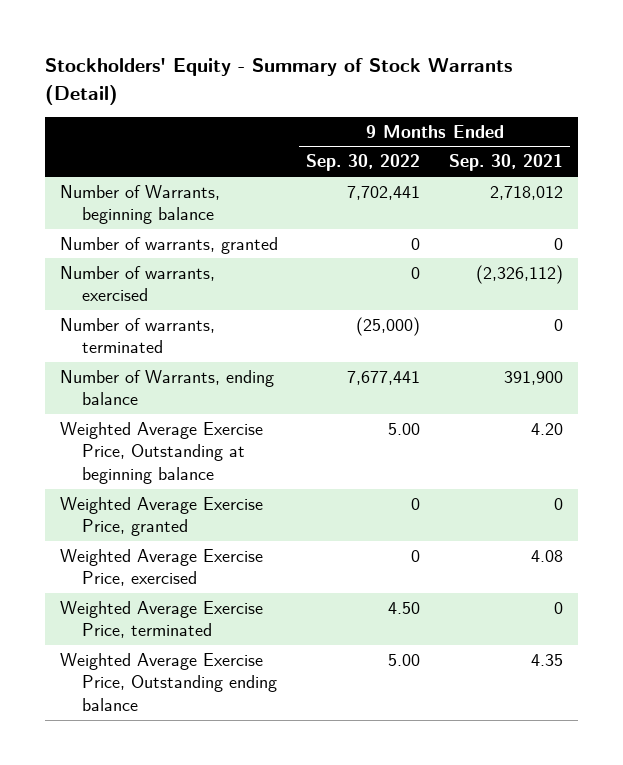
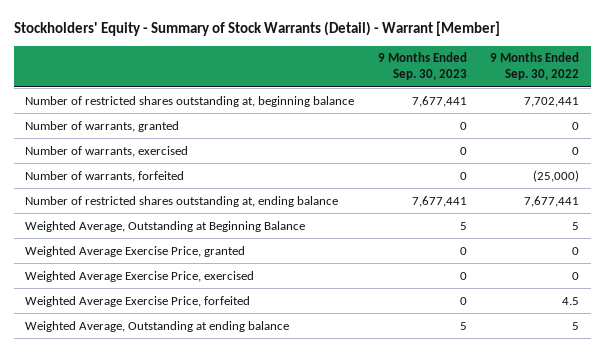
[45,58,513,105] Stockholders' Equity - Summary of Stock Warrants (Detail) -> [13,21,500,37] Stockholders' Equity - Summary of Stock Warrants (Detail) - Warrant [Member]
[449,154,564,172] Sep. 30, 2021 -> none
none -> [377,52,467,81] 9 Months Ended Sep. 30, 2023
[59,184,220,225] Number of Warrants, beginning balance -> [25,95,355,107] Number of restricted shares outstanding at, beginning balance
[59,317,215,354] Number of warrants, terminated -> [25,170,185,182] Number of warrants, forfeited
[59,369,274,406] Number of Warrants, ending balance -> [25,195,339,207] Number of restricted shares outstanding at, ending balance
[59,421,263,484] Weighted Average Exercise Price, Outstanding at beginning balance -> [25,220,306,232] Weighted Average, Outstanding at Beginning Balance
[388,422,421,435] 5.00 -> [571,221,579,230] 5
[59,600,263,639] Weighted Average Exercise Price, terminated -> [25,295,251,307] Weighted Average Exercise Price, forfeited
[388,601,421,614] 4.50 -> [561,296,579,305] 4.5
[59,652,277,711] Weighted Average Exercise Price, Outstanding ending balance -> [25,320,290,332] Weighted Average, Outstanding at ending balance
[388,653,421,666] 5.00 -> [571,321,579,330] 5

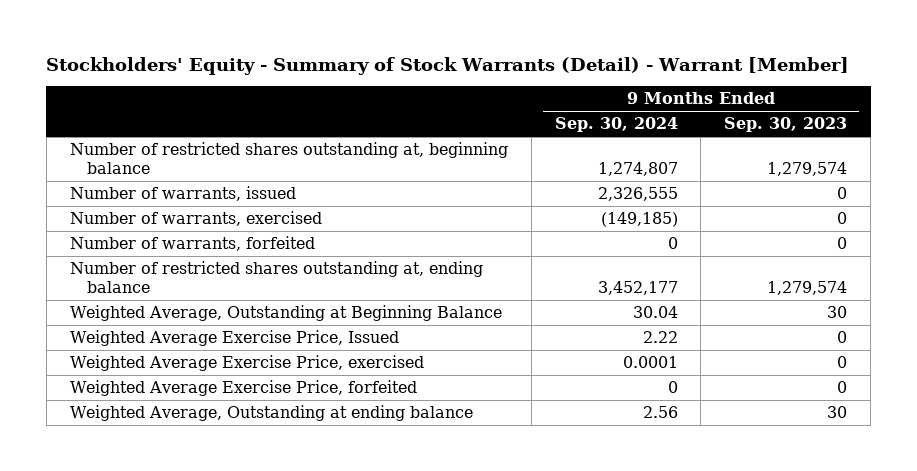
[489,52,579,81] 9 Months Ended Sep. 30, 2022 -> none
none -> [554,117,678,133] Sep. 30, 2024
[411,95,467,107] 7,677,441 -> [767,161,848,176] 1,279,574
[25,120,180,132] Number of warrants, granted -> [69,186,296,202] Number of warrants, issued
[411,195,467,207] 7,677,441 -> [767,280,848,295] 1,279,574
[459,221,467,230] 5 -> [827,306,848,319] 30
[25,245,246,257] Weighted Average Exercise Price, granted -> [69,330,399,347] Weighted Average Exercise Price, Issued
[459,321,467,330] 5 -> [827,406,848,419] 30

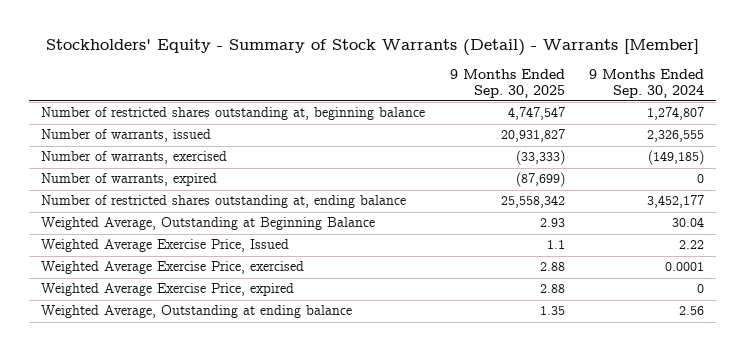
[46,56,850,75] Stockholders' Equity - Summary of Stock Warrants (Detail) - Warrant [Member] -> [45,39,699,57] Stockholders' Equity - Summary of Stock Warrants (Detail) - Warrants [Member]
[724,117,848,133] Sep. 30, 2023 -> none
none -> [449,69,565,98] 9 Months Ended Sep. 30, 2025
[69,236,315,252] Number of warrants, forfeited -> [41,173,218,187] Number of warrants, expired
[69,380,417,397] Weighted Average Exercise Price, forfeited -> [41,283,295,297] Weighted Average Exercise Price, expired

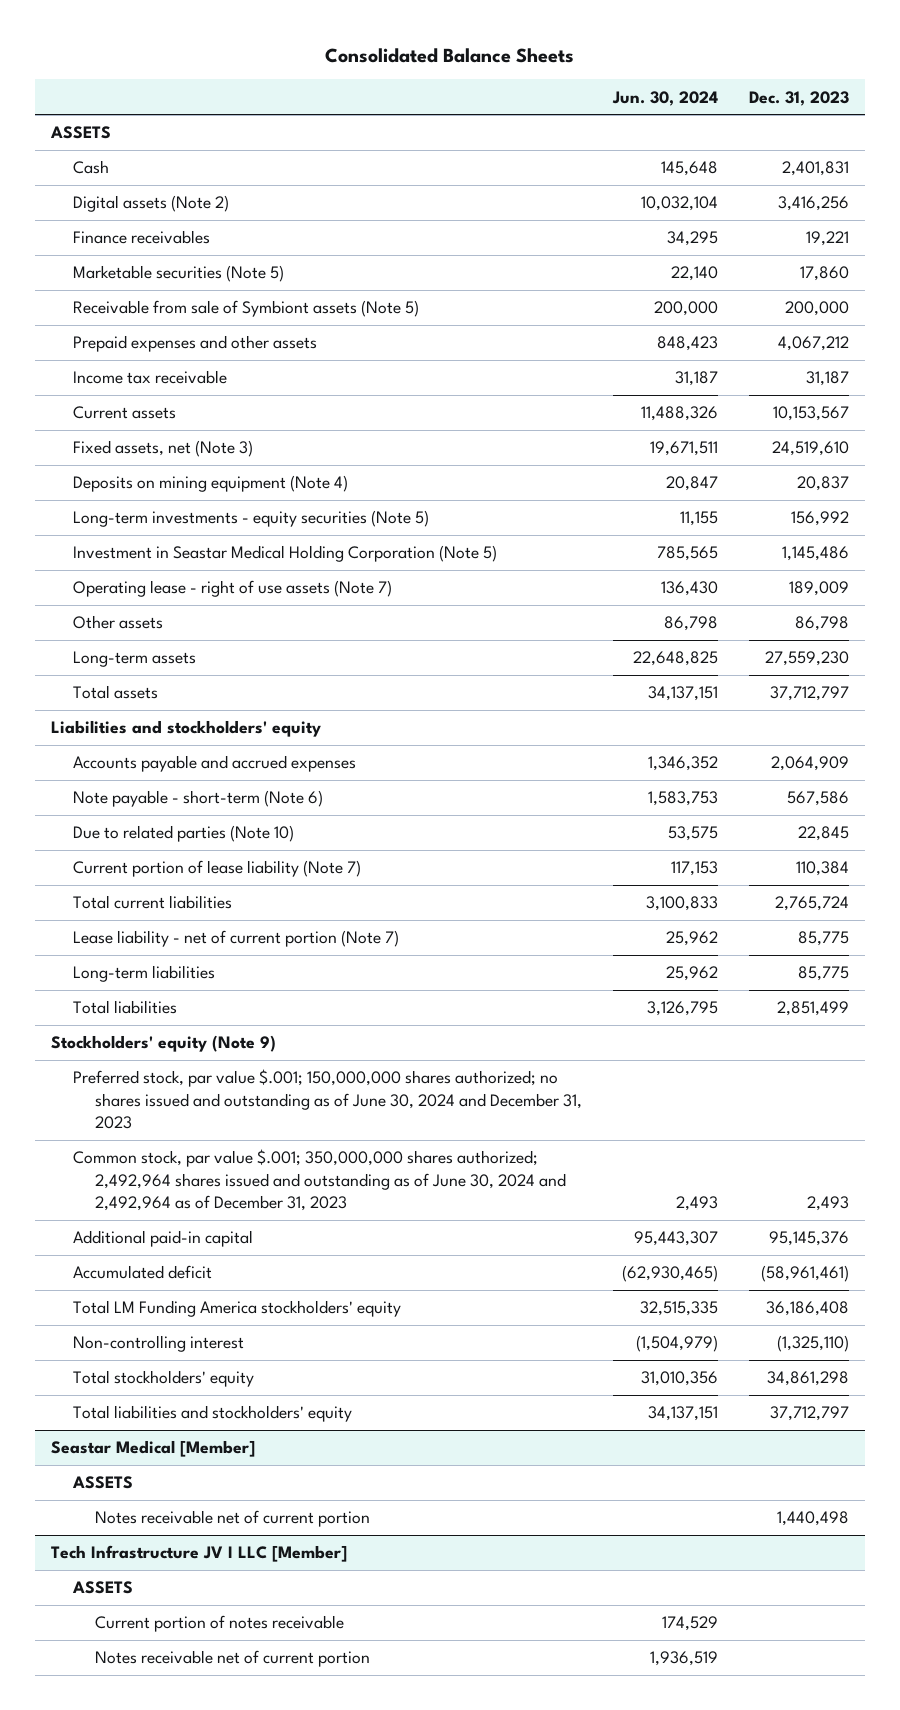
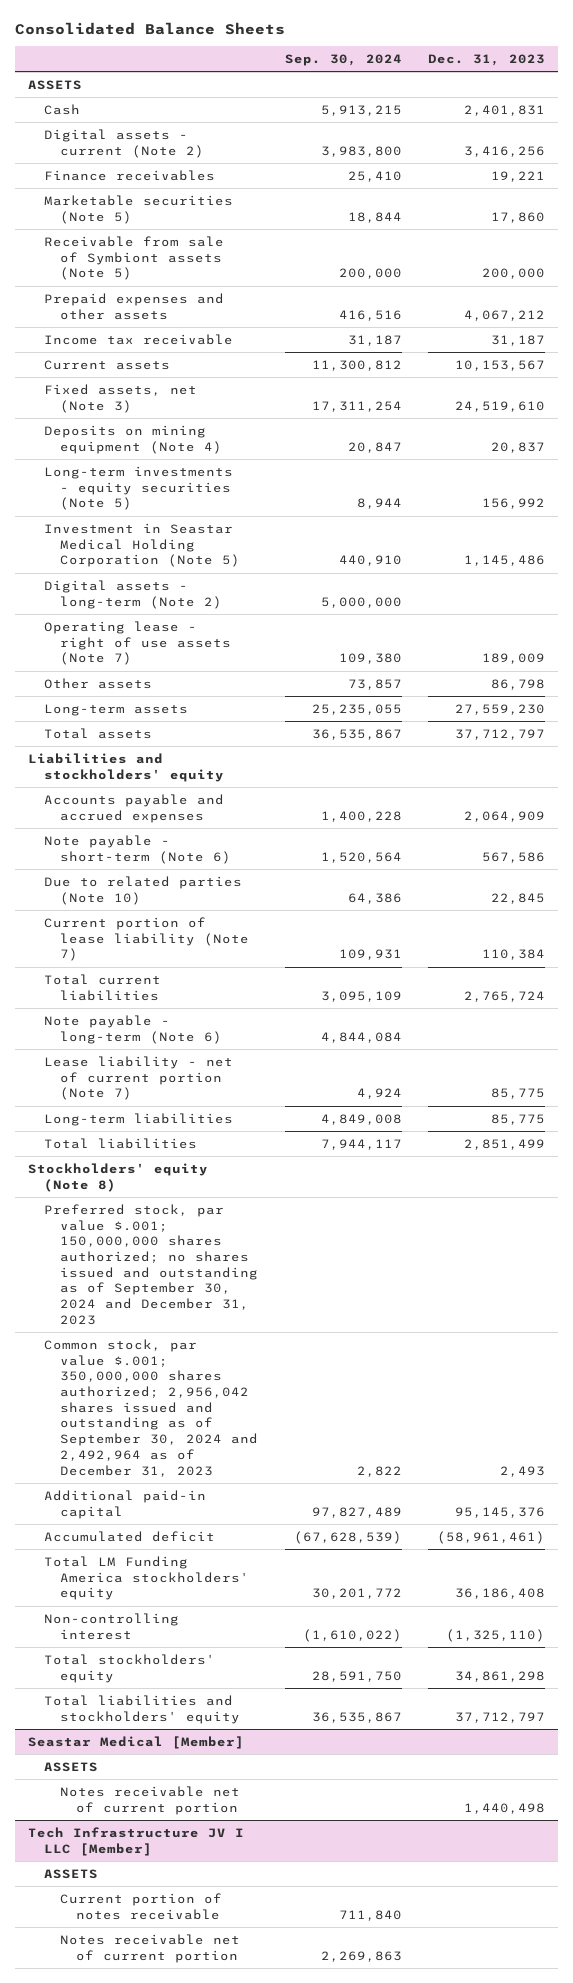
[612,90,719,106] Jun. 30, 2024 -> none
none -> [284,53,402,66] Sep. 30, 2024
[72,195,229,213] Digital assets (Note 2) -> [44,128,205,158] Digital assets - current (Note 2)
none -> [44,579,223,609] Digital assets - long-term (Note 2)
none -> [44,1014,223,1044] Note payable - long-term (Note 6)
[50,1035,276,1053] Stockholders' equity (Note 9) -> [28,1162,209,1192] Stockholders' equity (Note 8)
[72,1069,583,1130] Preferred stock, par value $.001; 150,000,000 shares authorized; no shares issued and outstanding as of June 30, 2024 and December 31, 2023 -> [44,1203,259,1325] Preferred stock, par value $.001; 150,000,000 shares authorized; no shares issued and outstanding as of September 30, 2024 and December 31, 2023
[72,1149,567,1212] Common stock, par value $.001; 350,000,000 shares authorized; 2,492,964 shares issued and outstanding as of June 30, 2024 and 2,492,964 as of December 31, 2023 -> [44,1338,259,1477] Common stock, par value $.001; 350,000,000 shares authorized; 2,956,042 shares issued and outstanding as of September 30, 2024 and 2,492,964 as of December 31, 2023

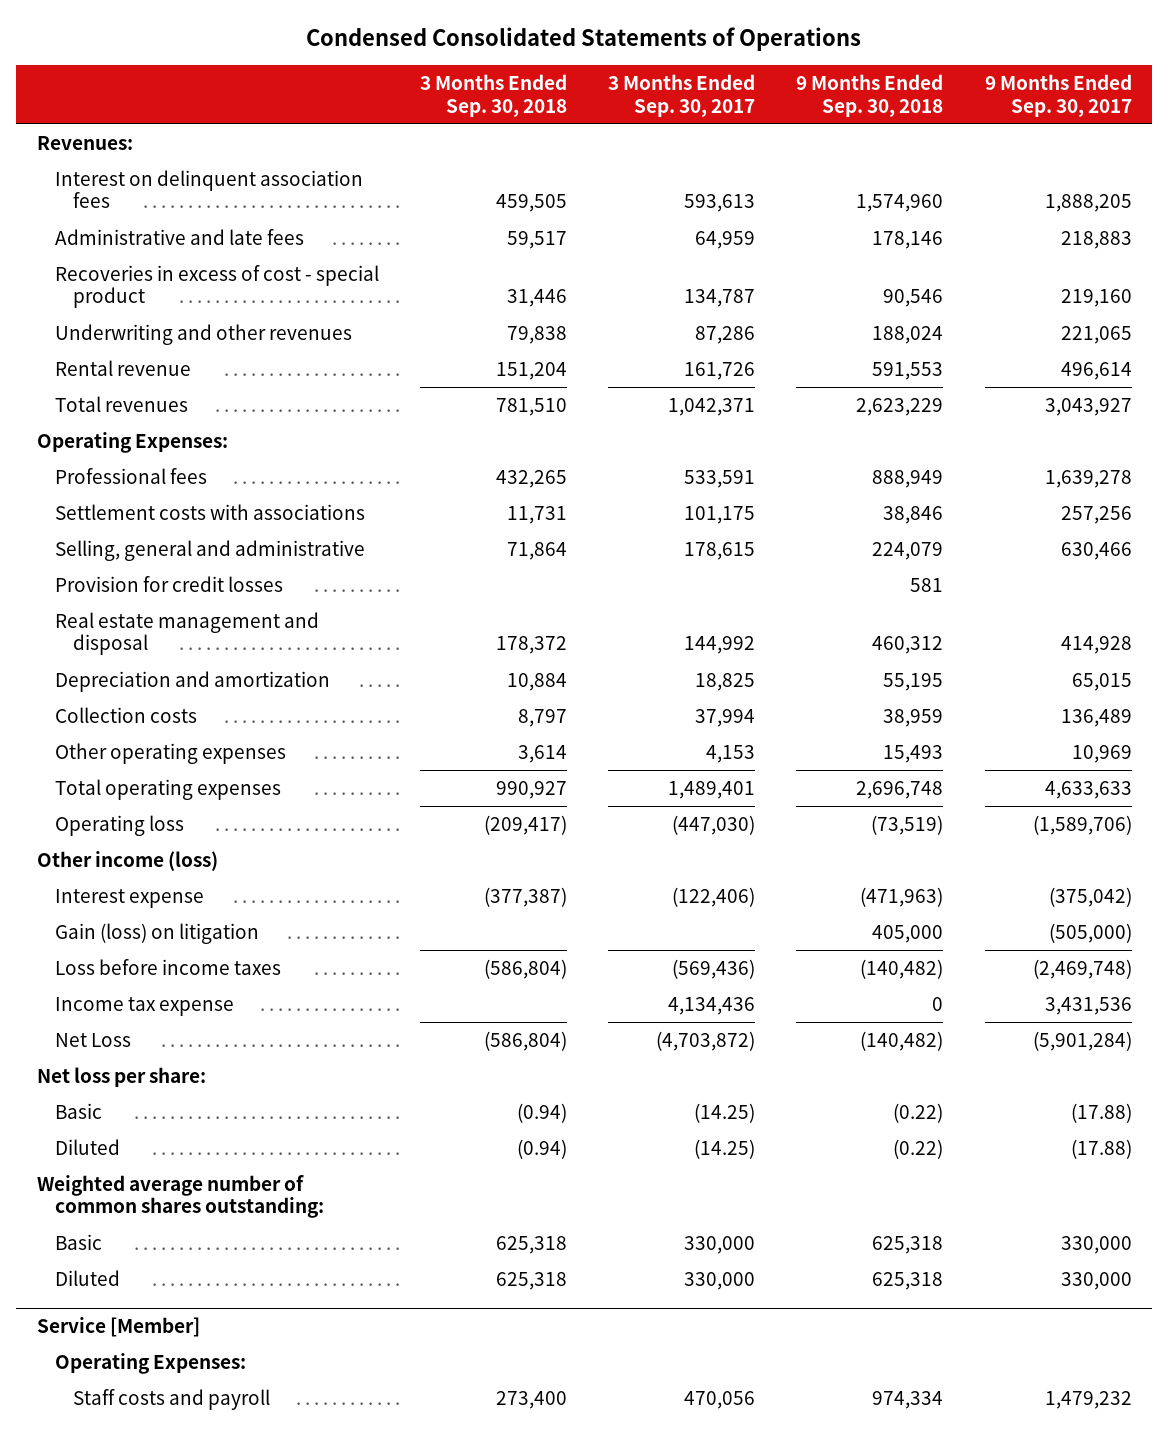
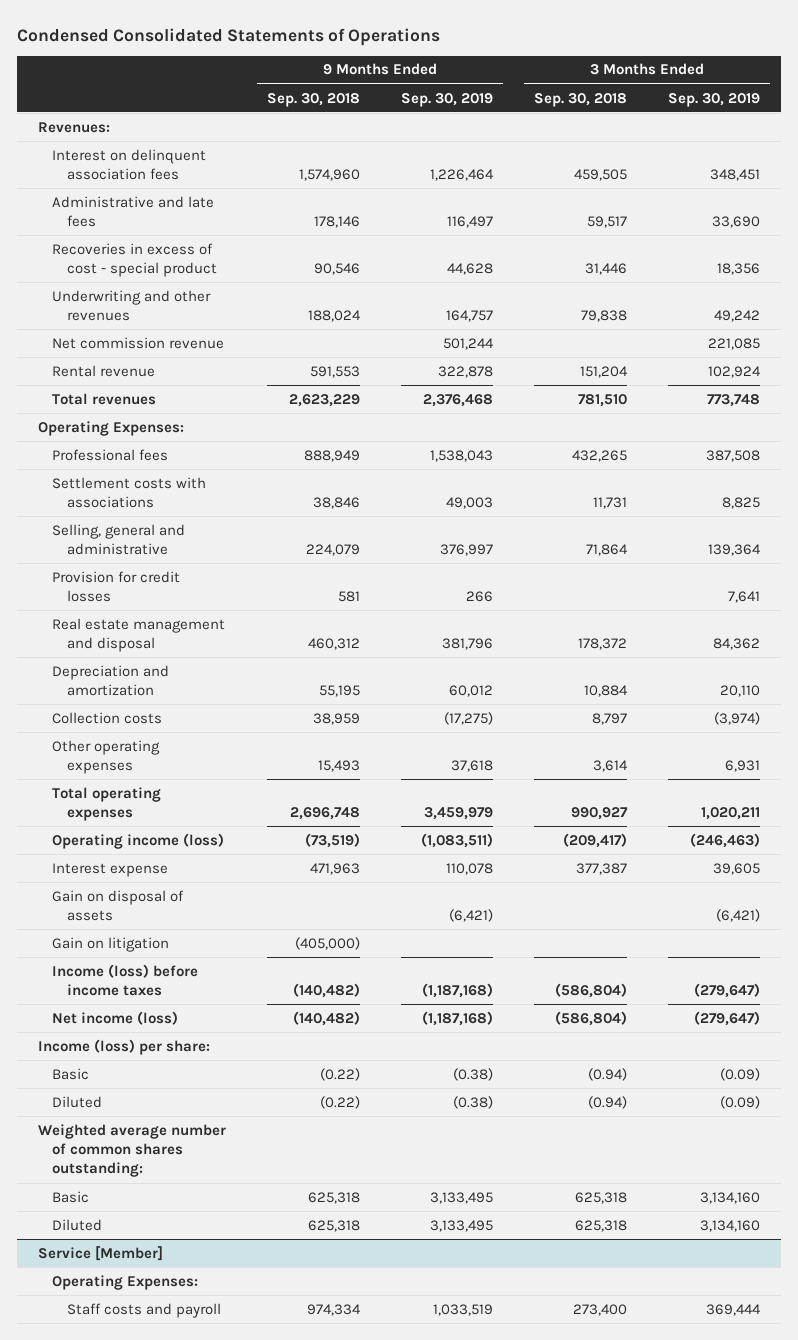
[608,74,756,117] 3 Months Ended Sep. 30, 2017 -> none
[984,74,1132,117] 9 Months Ended Sep. 30, 2017 -> none
none -> [400,92,493,107] Sep. 30, 2019
none -> [668,92,761,107] Sep. 30, 2019
none -> [52,336,225,349] Net commission revenue
[36,851,218,872] Other income (loss) -> none
[54,997,234,1017] Income tax expense -> none
[54,815,184,837] Operating loss -> [52,832,225,849] Operating income (loss)
[484,887,568,908] (377,387) -> [576,862,628,875] 377,387
[860,887,944,908] (471,963) -> [309,862,360,875] 471,963
none -> [52,889,185,922] Gain on disposal of assets
[54,923,259,945] Gain (loss) on litigation -> [52,936,170,952] Gain on litigation
[872,925,944,944] 405,000 -> [294,936,360,950] (405,000)
[54,959,281,976] Loss before income taxes -> [52,963,199,997] Income (loss) before income taxes
[54,1033,131,1048] Net Loss -> [52,1010,179,1025] Net income (loss)
[36,1067,206,1088] Net loss per share: -> [37,1038,210,1055] Income (loss) per share:

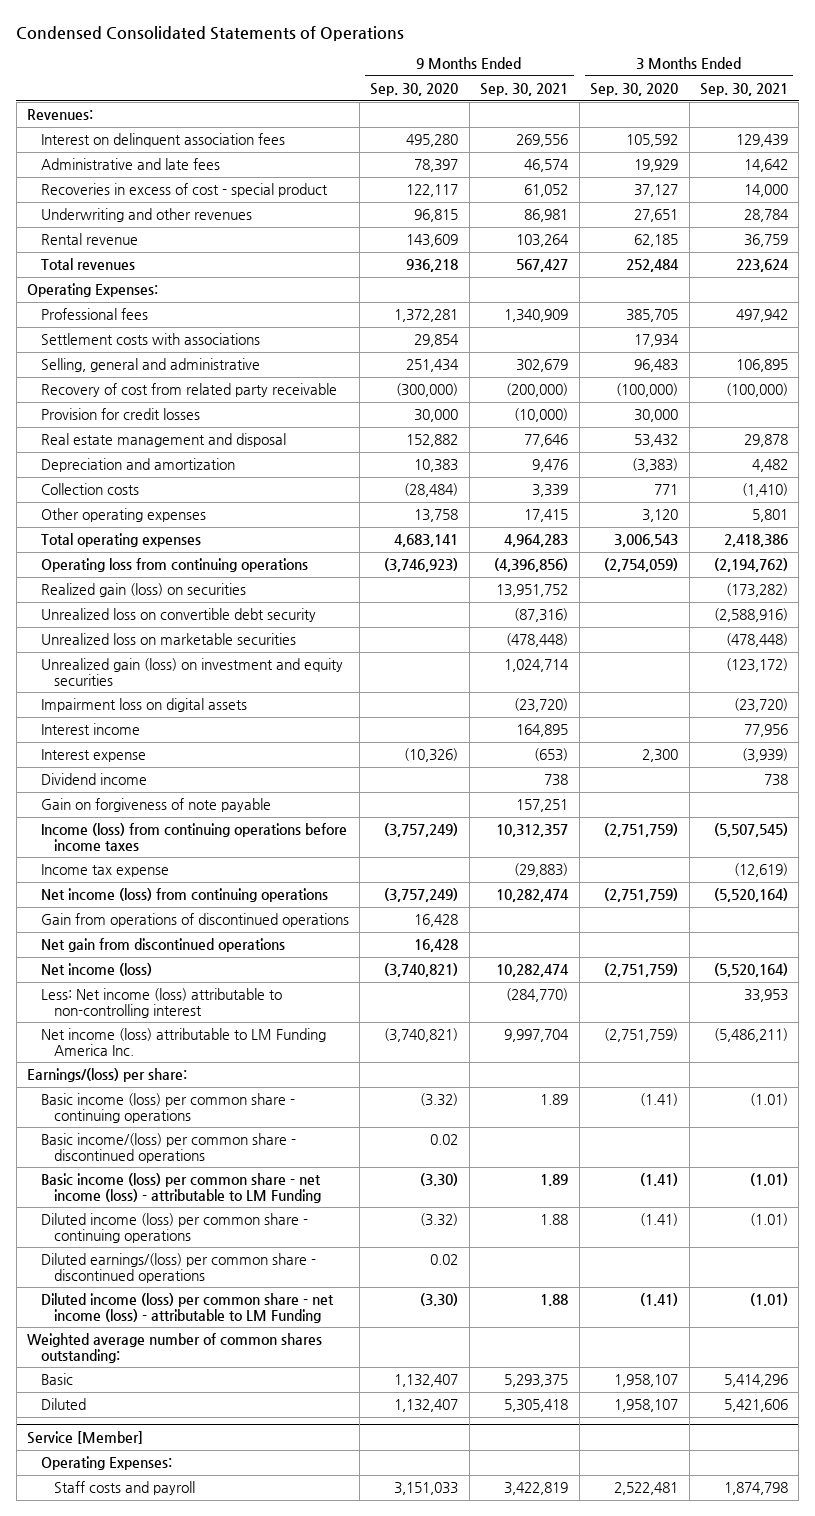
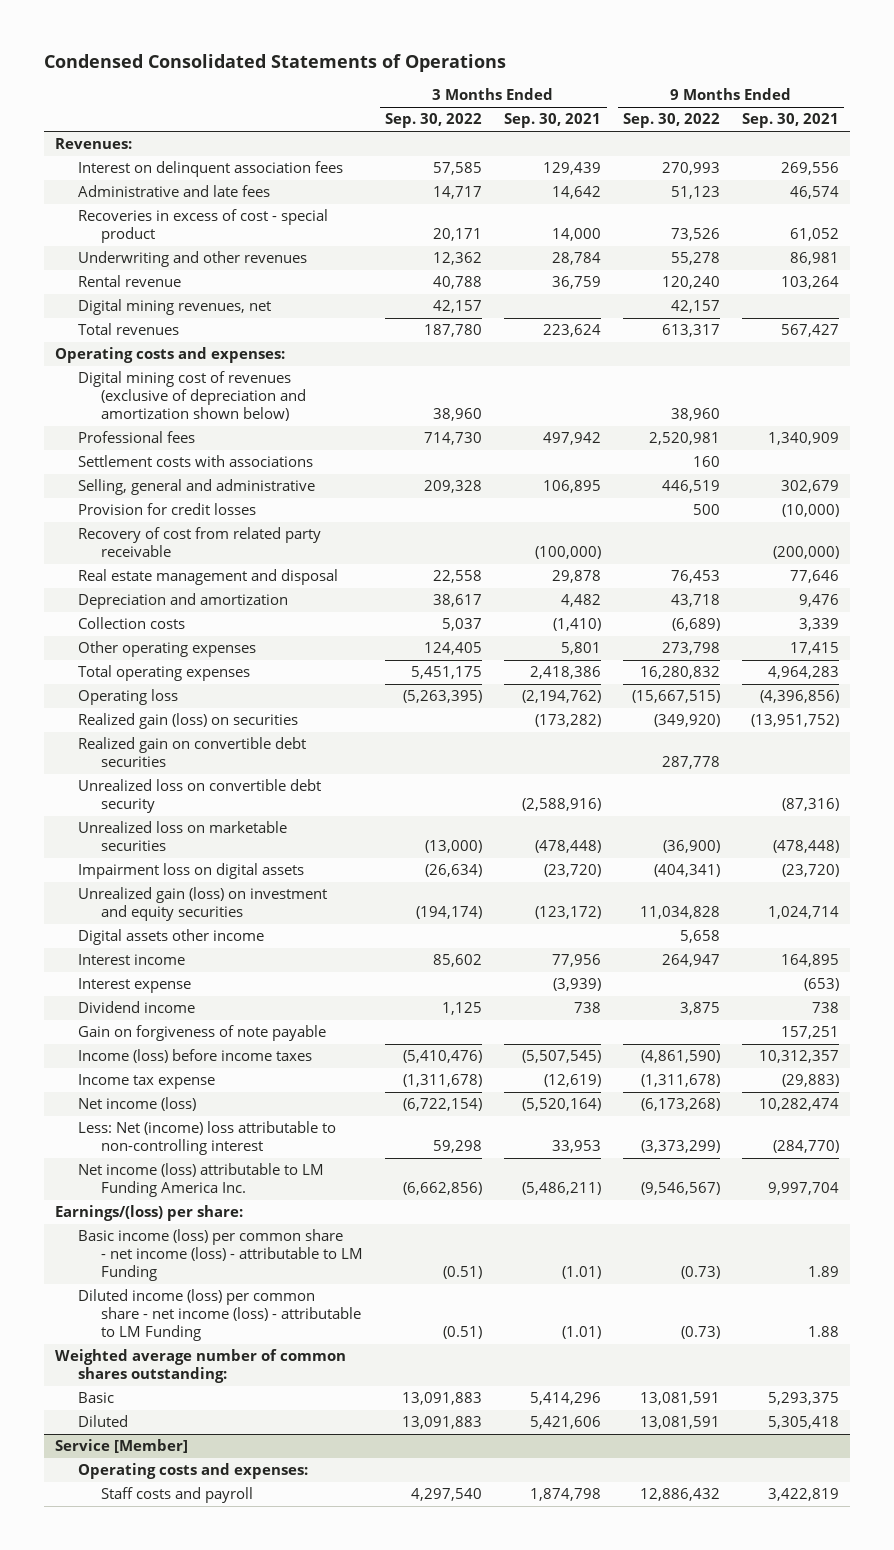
[370,83,459,97] Sep. 30, 2020 -> none
[590,83,679,97] Sep. 30, 2020 -> none
none -> [385,113,483,129] Sep. 30, 2022
none -> [622,113,720,129] Sep. 30, 2022
none -> [78,299,272,316] Digital mining revenues, net
[27,283,159,298] Operating Expenses: -> [55,347,286,364] Operating costs and expenses:
none -> [78,371,307,422] Digital mining cost of revenues (exclusive of depreciation and amortization shown below)
[40,383,337,398] Recovery of cost from related party receivable -> [78,527,322,558] Recovery of cost from related party receivable
[40,558,308,573] Operating loss from continuing operations -> [78,689,179,706] Operating loss
[496,584,569,598] 13,951,752 -> [750,714,839,728] (13,951,752)
none -> [78,737,307,768] Realized gain on convertible debt securities
[40,658,343,687] Unrealized gain (loss) on investment and equity securities -> [78,887,328,922] Unrealized gain (loss) on investment and equity securities
none -> [78,929,265,946] Digital assets other income
[40,823,347,852] Income (loss) from continuing operations before income taxes -> [78,1049,313,1064] Income (loss) before income taxes
[40,888,328,903] Net income (loss) from continuing operations -> none
[40,913,349,928] Gain from operations of discontinued operations -> none
[40,938,285,953] Net gain from discontinued operations -> none
[40,988,282,1019] Less: Net income (loss) attributable to non-controlling interest -> [78,1121,337,1156] Less: Net (income) loss attributable to non-controlling interest
[40,1093,295,1124] Basic income (loss) per common share - continuing operations -> none
[40,1133,296,1164] Basic income/(loss) per common share - discontinued operations -> none
[40,1213,308,1244] Diluted income (loss) per common share - continuing operations -> none
[40,1253,316,1284] Diluted earnings/(loss) per common share - discontinued operations -> none
[40,1456,172,1471] Operating Expenses: -> [78,1463,309,1480] Operating costs and expenses:

